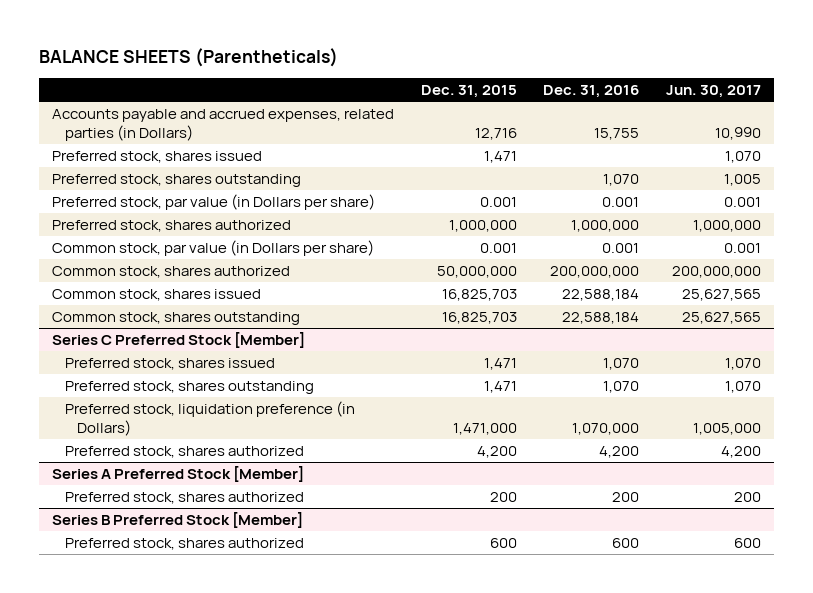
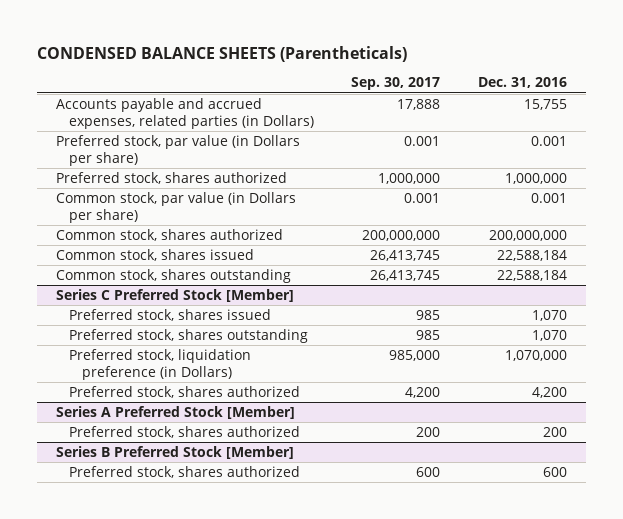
[38,47,338,67] BALANCE SHEETS (Parentheticals) -> [37,45,408,62] CONDENSED BALANCE SHEETS (Parentheticals)
[420,85,517,99] Dec. 31, 2015 -> none
[665,85,761,99] Jun. 30, 2017 -> none
none -> [351,77,441,91] Sep. 30, 2017
[52,151,263,164] Preferred stock, shares issued -> none
[52,174,302,188] Preferred stock, shares outstanding -> none

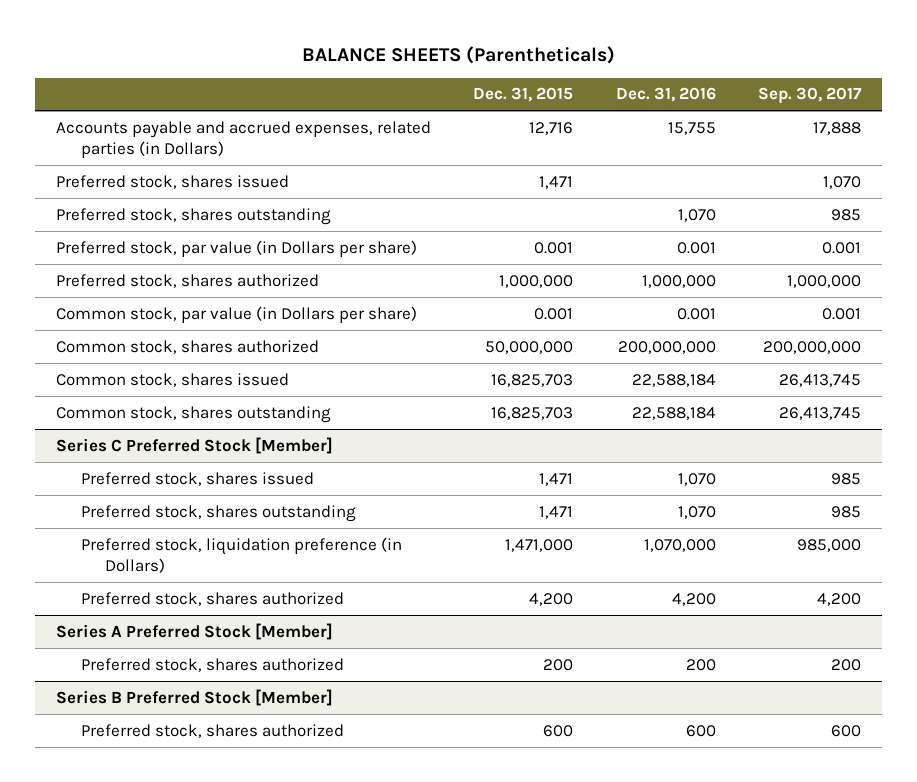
[37,45,408,62] CONDENSED BALANCE SHEETS (Parentheticals) -> [301,46,615,65] BALANCE SHEETS (Parentheticals)
none -> [473,87,574,103] Dec. 31, 2015
none -> [56,174,290,189] Preferred stock, shares issued
none -> [56,207,332,225] Preferred stock, shares outstanding

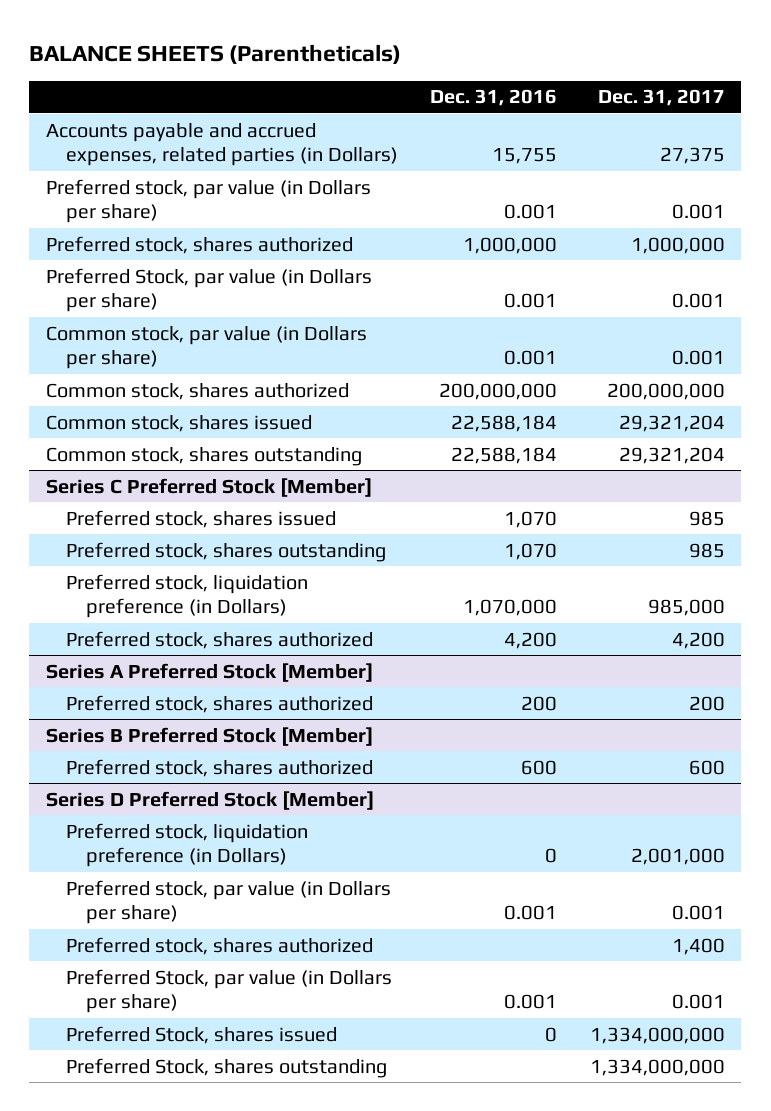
[473,87,574,103] Dec. 31, 2015 -> none
[758,87,863,105] Sep. 30, 2017 -> none
none -> [598,89,726,107] Dec. 31, 2017
[56,174,290,189] Preferred stock, shares issued -> none
[56,207,332,225] Preferred stock, shares outstanding -> none
none -> [45,267,372,313] Preferred Stock, par value (in Dollars per share)
none -> [45,790,374,810] Series D Preferred Stock [Member]
none -> [65,822,308,868] Preferred stock, liquidation preference (in Dollars)
none -> [65,879,391,925] Preferred stock, par value (in Dollars per share)
none -> [65,936,373,955] Preferred stock, shares authorized
none -> [65,968,392,1014] Preferred Stock, par value (in Dollars per share)
none -> [65,1025,337,1044] Preferred Stock, shares issued
none -> [65,1057,387,1078] Preferred Stock, shares outstanding

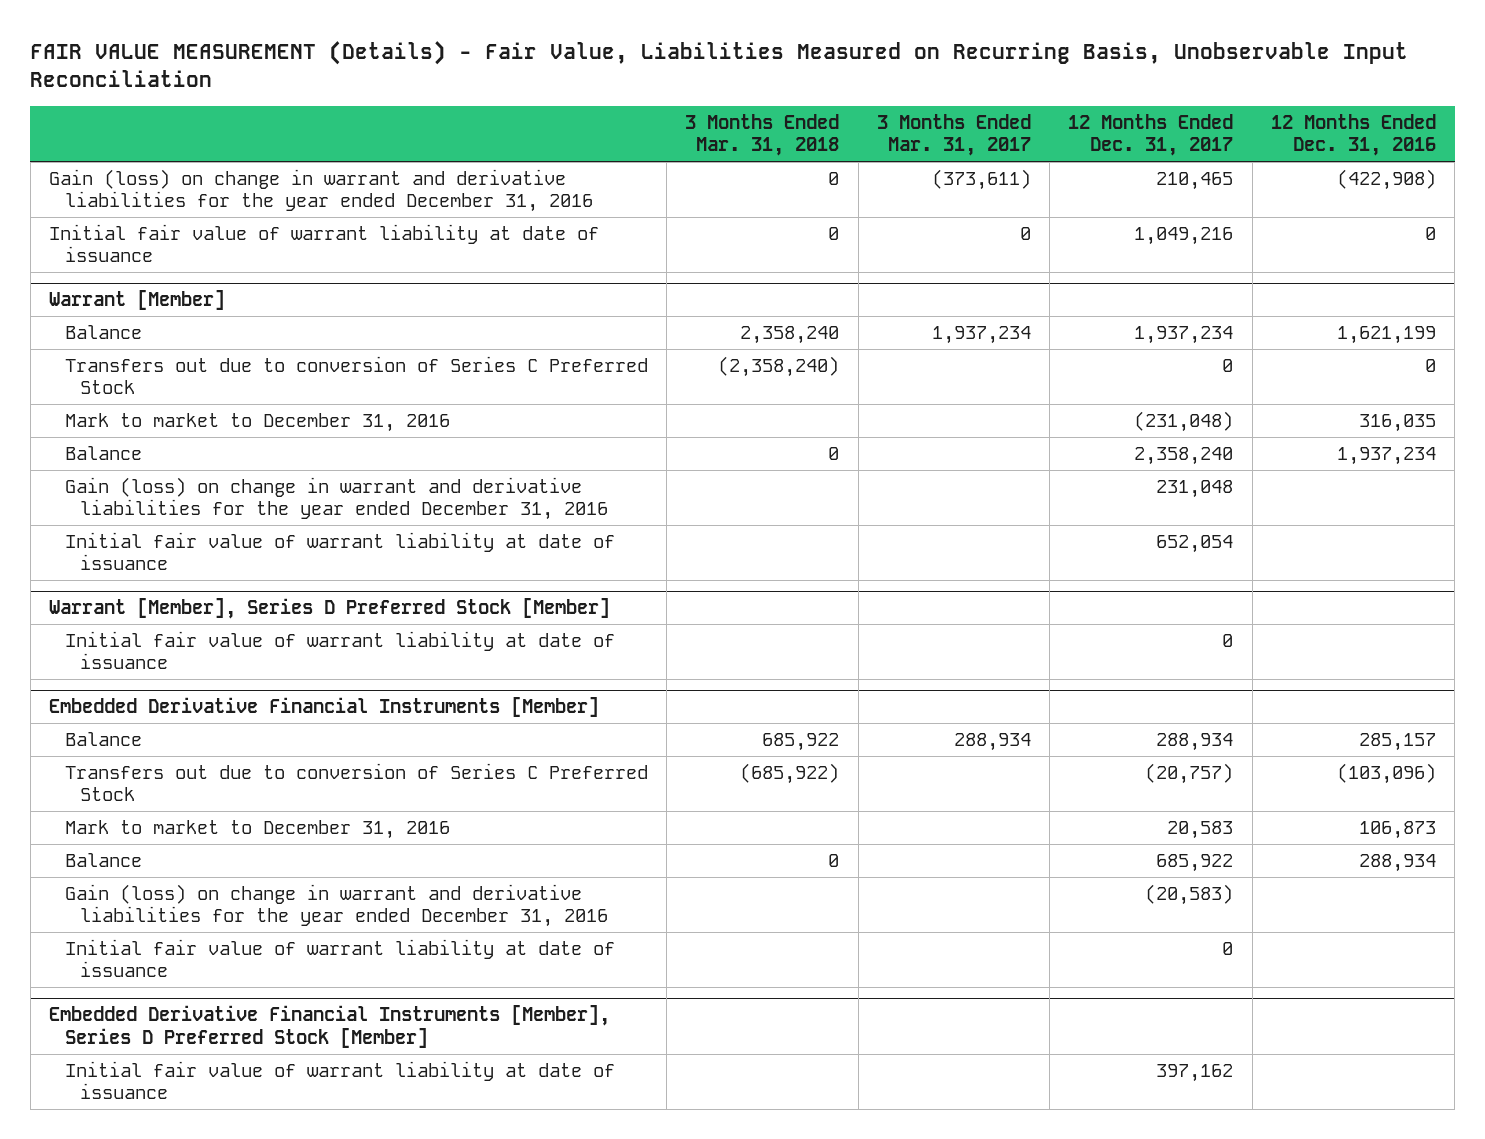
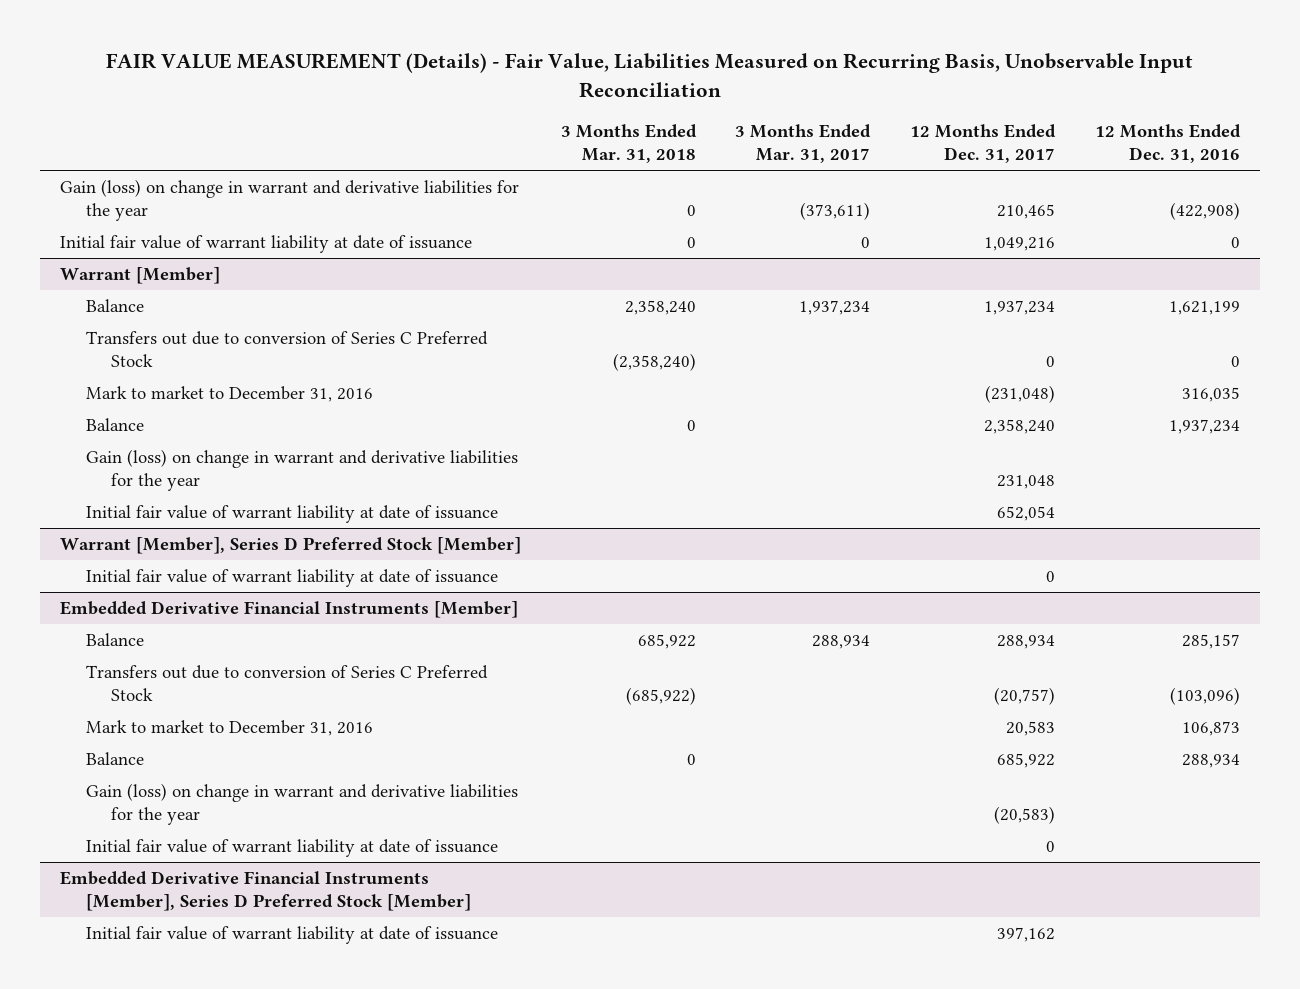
[49,168,593,213] Gain (loss) on change in warrant and derivative liabilities for the year ended December 31, 2016 -> [59,179,519,222] Gain (loss) on change in warrant and derivative liabilities for the year
[64,476,608,521] Gain (loss) on change in warrant and derivative liabilities for the year ended December 31, 2016 -> [85,449,518,492] Gain (loss) on change in warrant and derivative liabilities for the year
[64,883,608,928] Gain (loss) on change in warrant and derivative liabilities for the year ended December 31, 2016 -> [85,783,518,826] Gain (loss) on change in warrant and derivative liabilities for the year

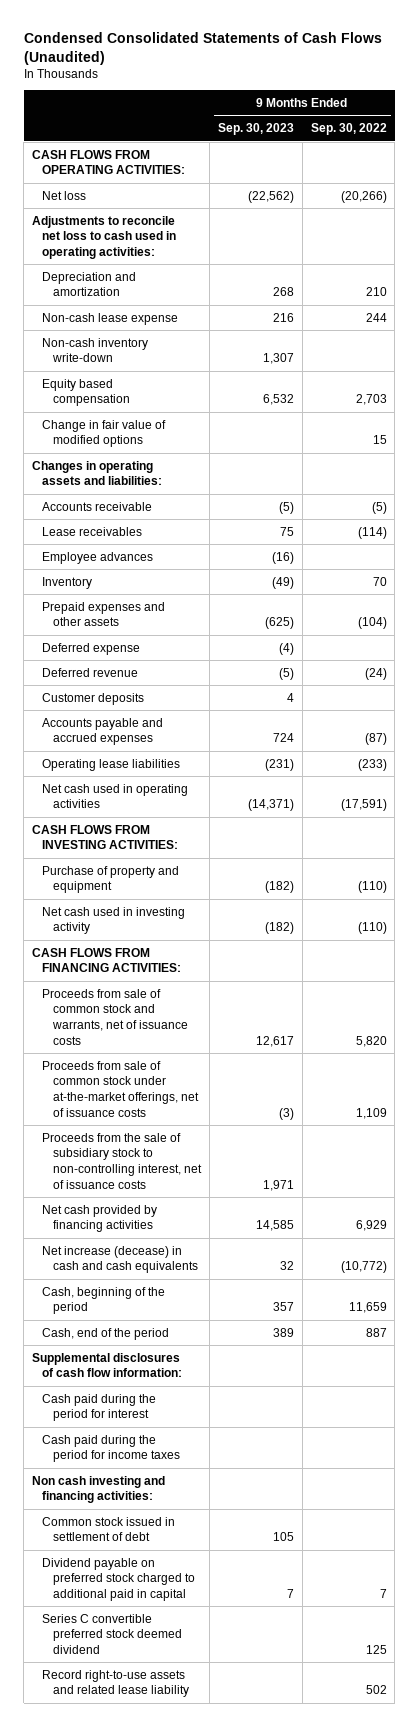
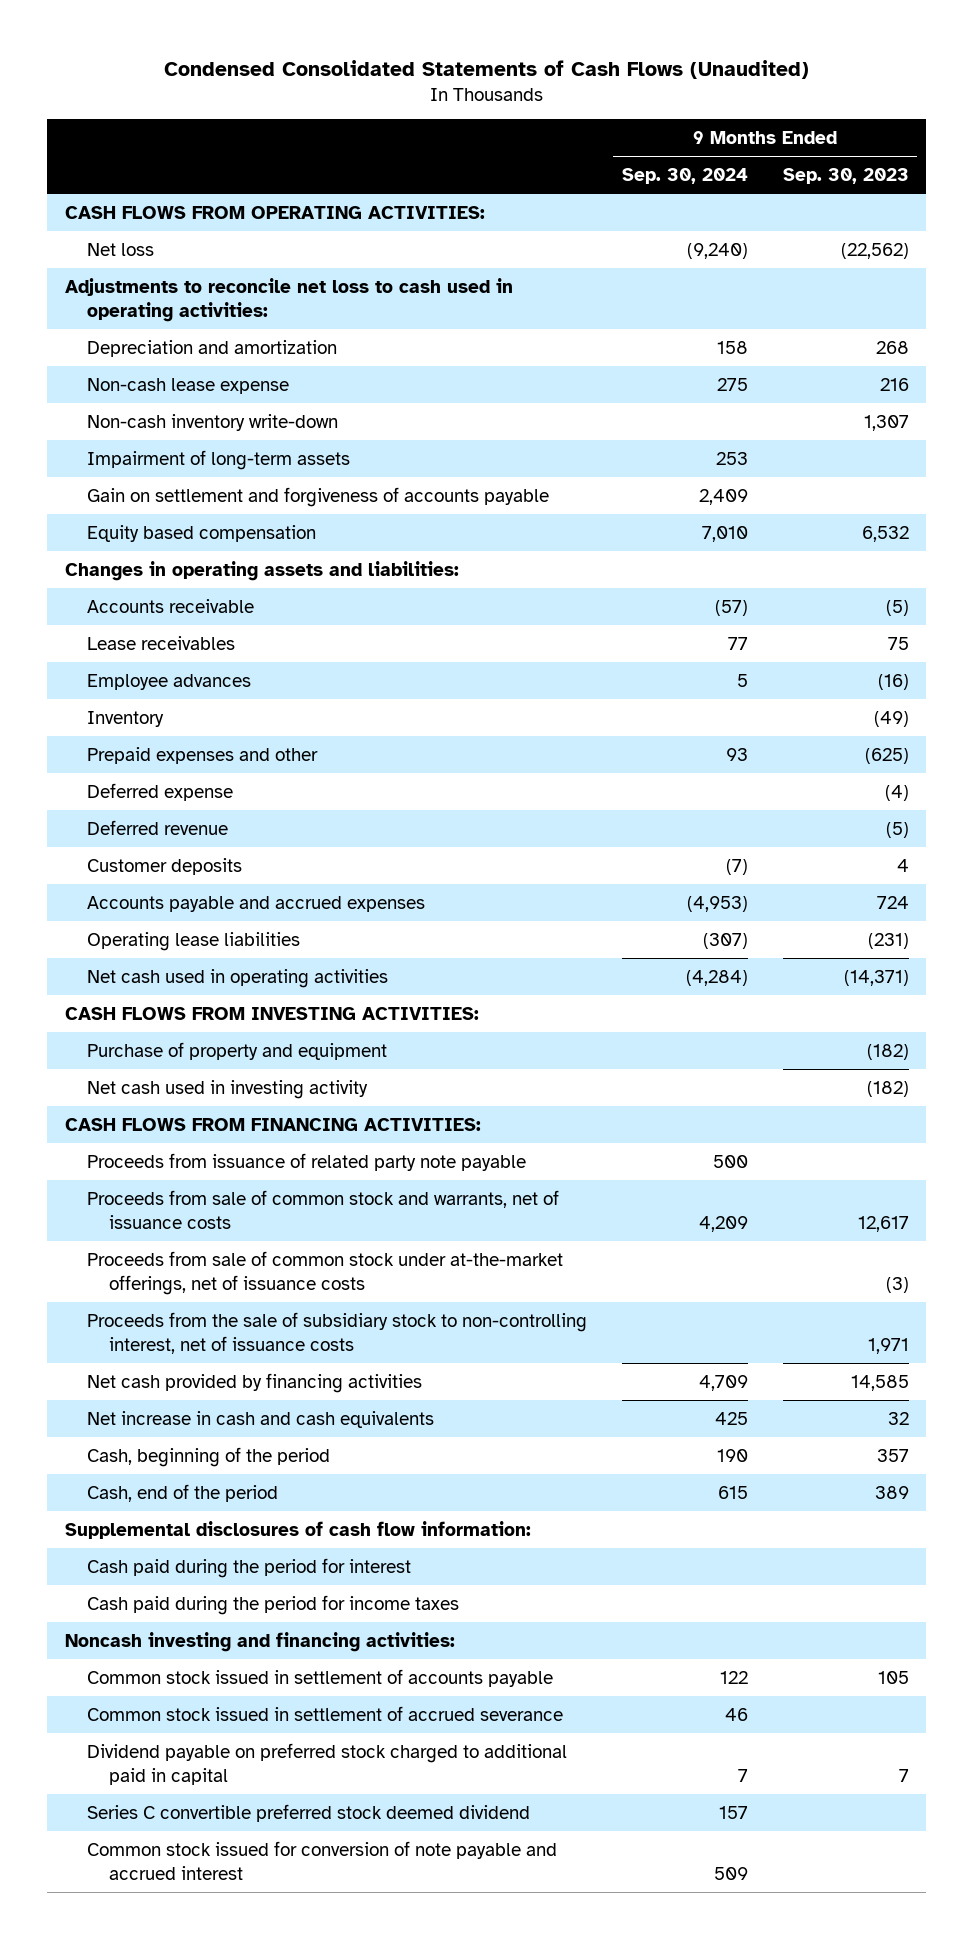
[310,123,387,136] Sep. 30, 2022 -> none
none -> [621,167,748,184] Sep. 30, 2024
none -> [86,449,350,470] Impairment of long-term assets
none -> [86,486,549,507] Gain on settlement and forgiveness of accounts payable
[42,419,167,448] Change in fair value of modified options -> none
[42,601,166,627] Prepaid expenses and other assets -> [86,746,318,764] Prepaid expenses and other
none -> [86,1152,526,1171] Proceeds from issuance of related party note payable
[42,1245,198,1274] Net increase (decease) in cash and cash equivalents -> [86,1410,434,1428] Net increase in cash and cash equivalents
[32,1475,166,1504] Non cash investing and financing activities: -> [64,1631,455,1652] Noncash investing and financing activities:
[42,1516,176,1542] Common stock issued in settlement of debt -> [86,1668,553,1687] Common stock issued in settlement of accounts payable
none -> [86,1705,563,1721] Common stock issued in settlement of accrued severance
[42,1669,189,1698] Record right-to-use assets and related lease liability -> none
none -> [86,1840,557,1880] Common stock issued for conversion of note payable and accrued interest

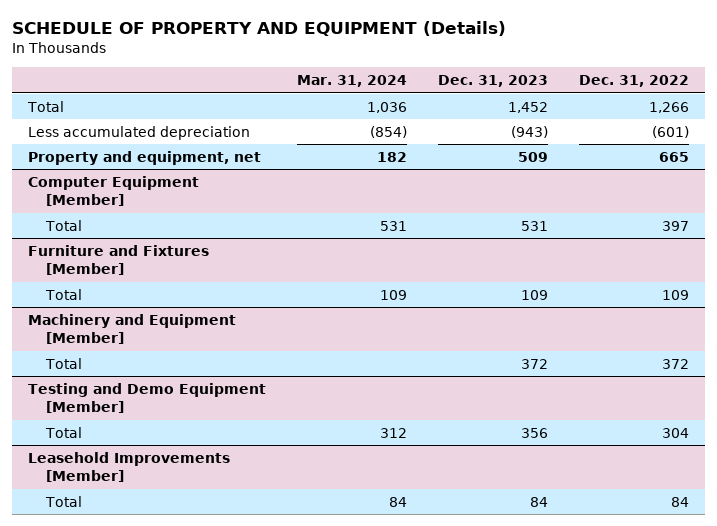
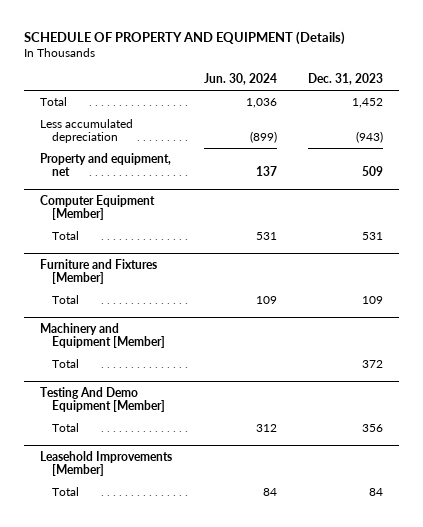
[296,75,407,88] Mar. 31, 2024 -> none
[579,75,690,88] Dec. 31, 2022 -> none
none -> [203,73,277,86] Jun. 30, 2024
[27,382,266,413] Testing and Demo Equipment [Member] -> [39,386,165,412] Testing And Demo Equipment [Member]

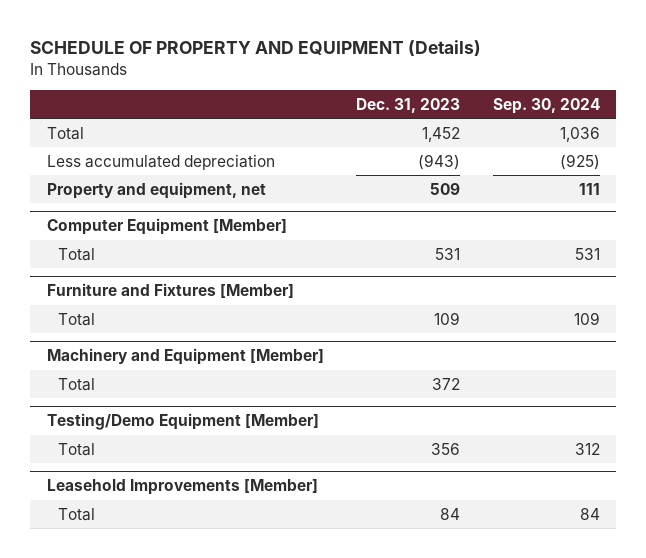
[203,73,277,86] Jun. 30, 2024 -> none
none -> [492,97,600,114] Sep. 30, 2024
[39,386,165,412] Testing And Demo Equipment [Member] -> [46,413,319,431] Testing/Demo Equipment [Member]

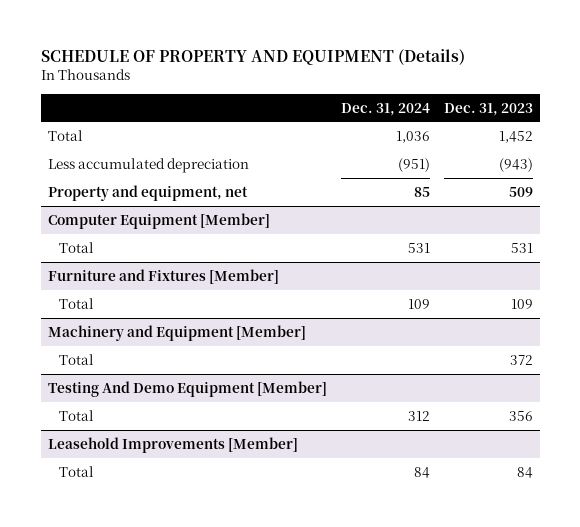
[492,97,600,114] Sep. 30, 2024 -> none
none -> [340,102,430,116] Dec. 31, 2024
[46,413,319,431] Testing/Demo Equipment [Member] -> [47,380,327,397] Testing And Demo Equipment [Member]

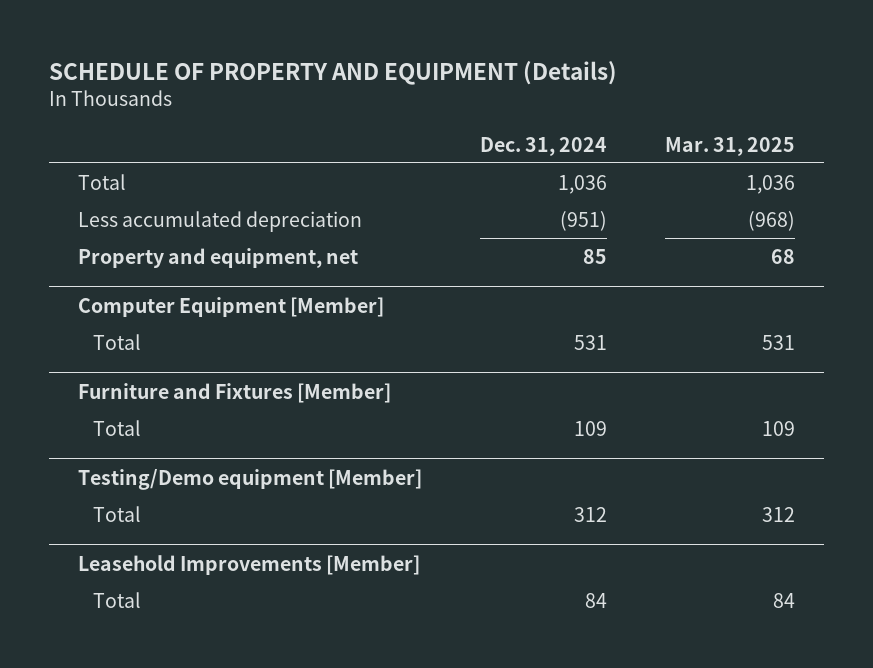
[443,102,533,116] Dec. 31, 2023 -> none
none -> [664,136,795,156] Mar. 31, 2025
[47,324,306,341] Machinery and Equipment [Member] -> none
[58,353,94,365] Total -> none
[47,380,327,397] Testing And Demo Equipment [Member] -> [78,468,423,490] Testing/Demo equipment [Member]

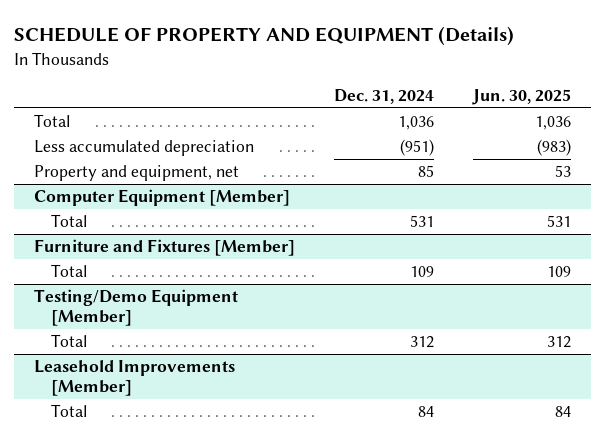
[664,136,795,156] Mar. 31, 2025 -> none
none -> [472,88,572,105] Jun. 30, 2025
[78,468,423,490] Testing/Demo equipment [Member] -> [33,289,238,327] Testing/Demo Equipment [Member]

